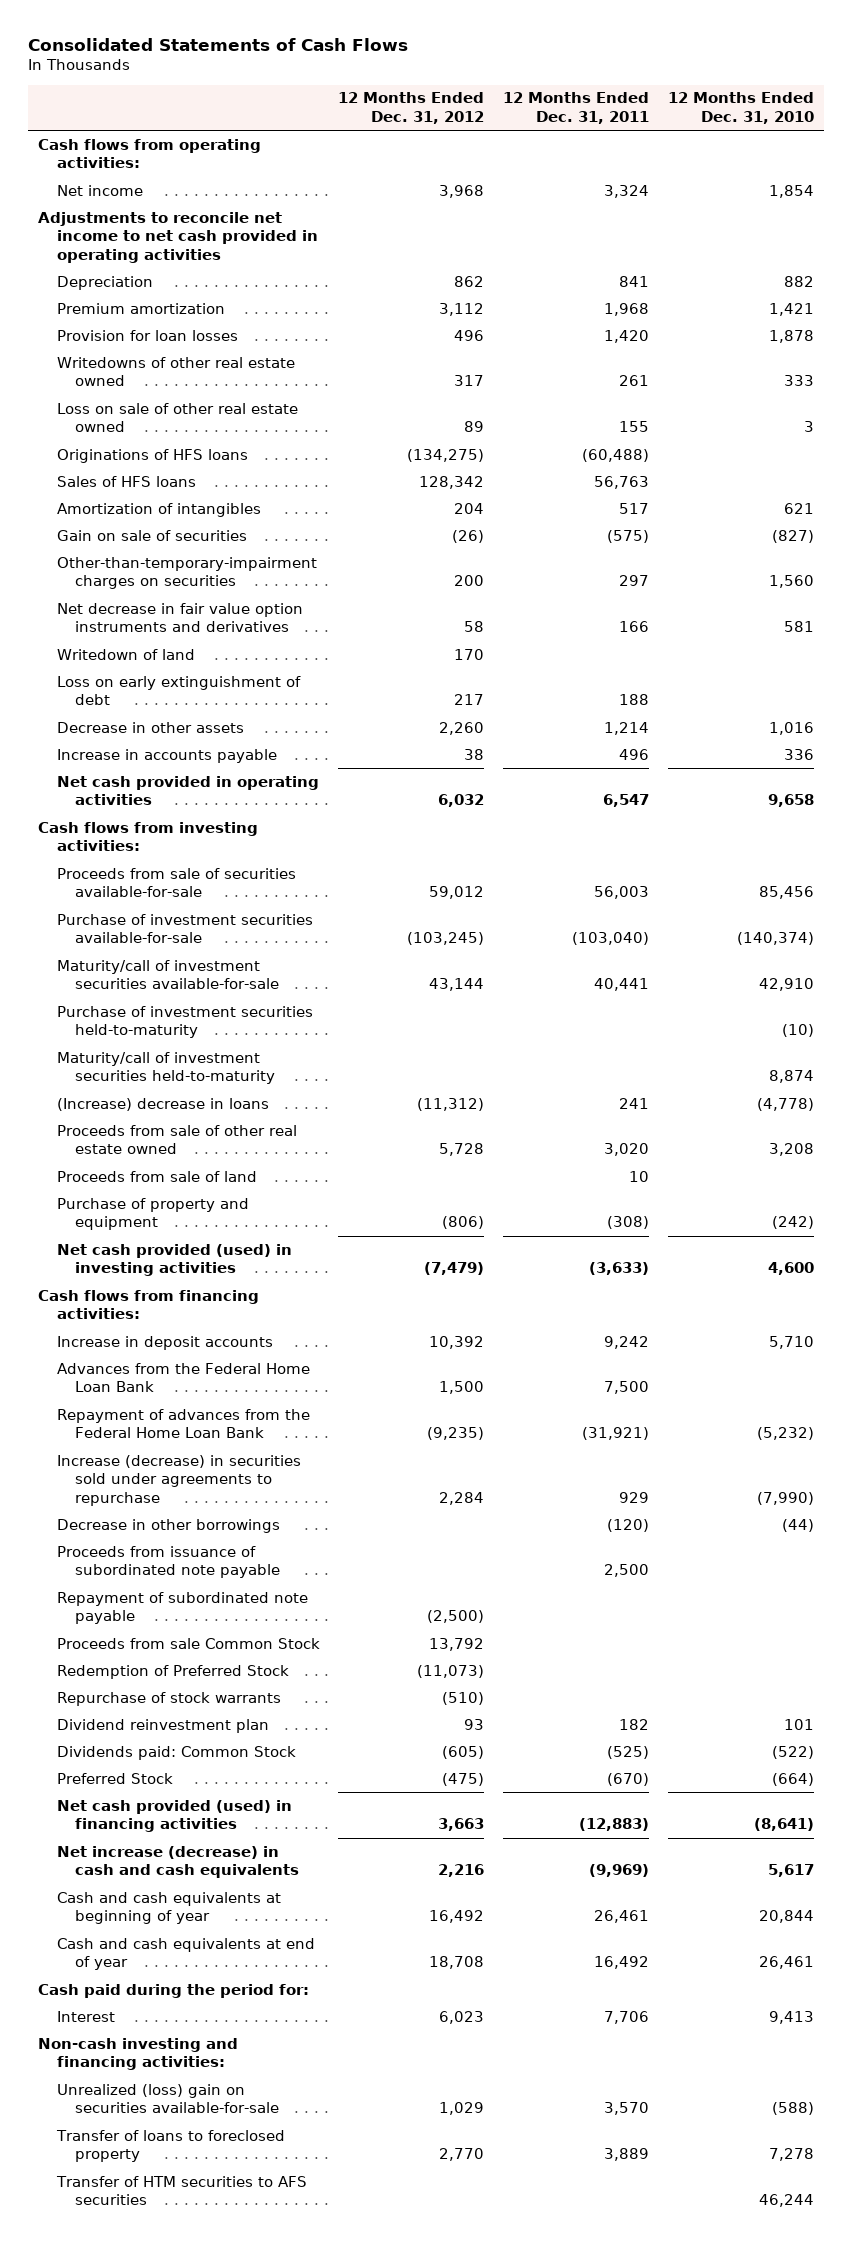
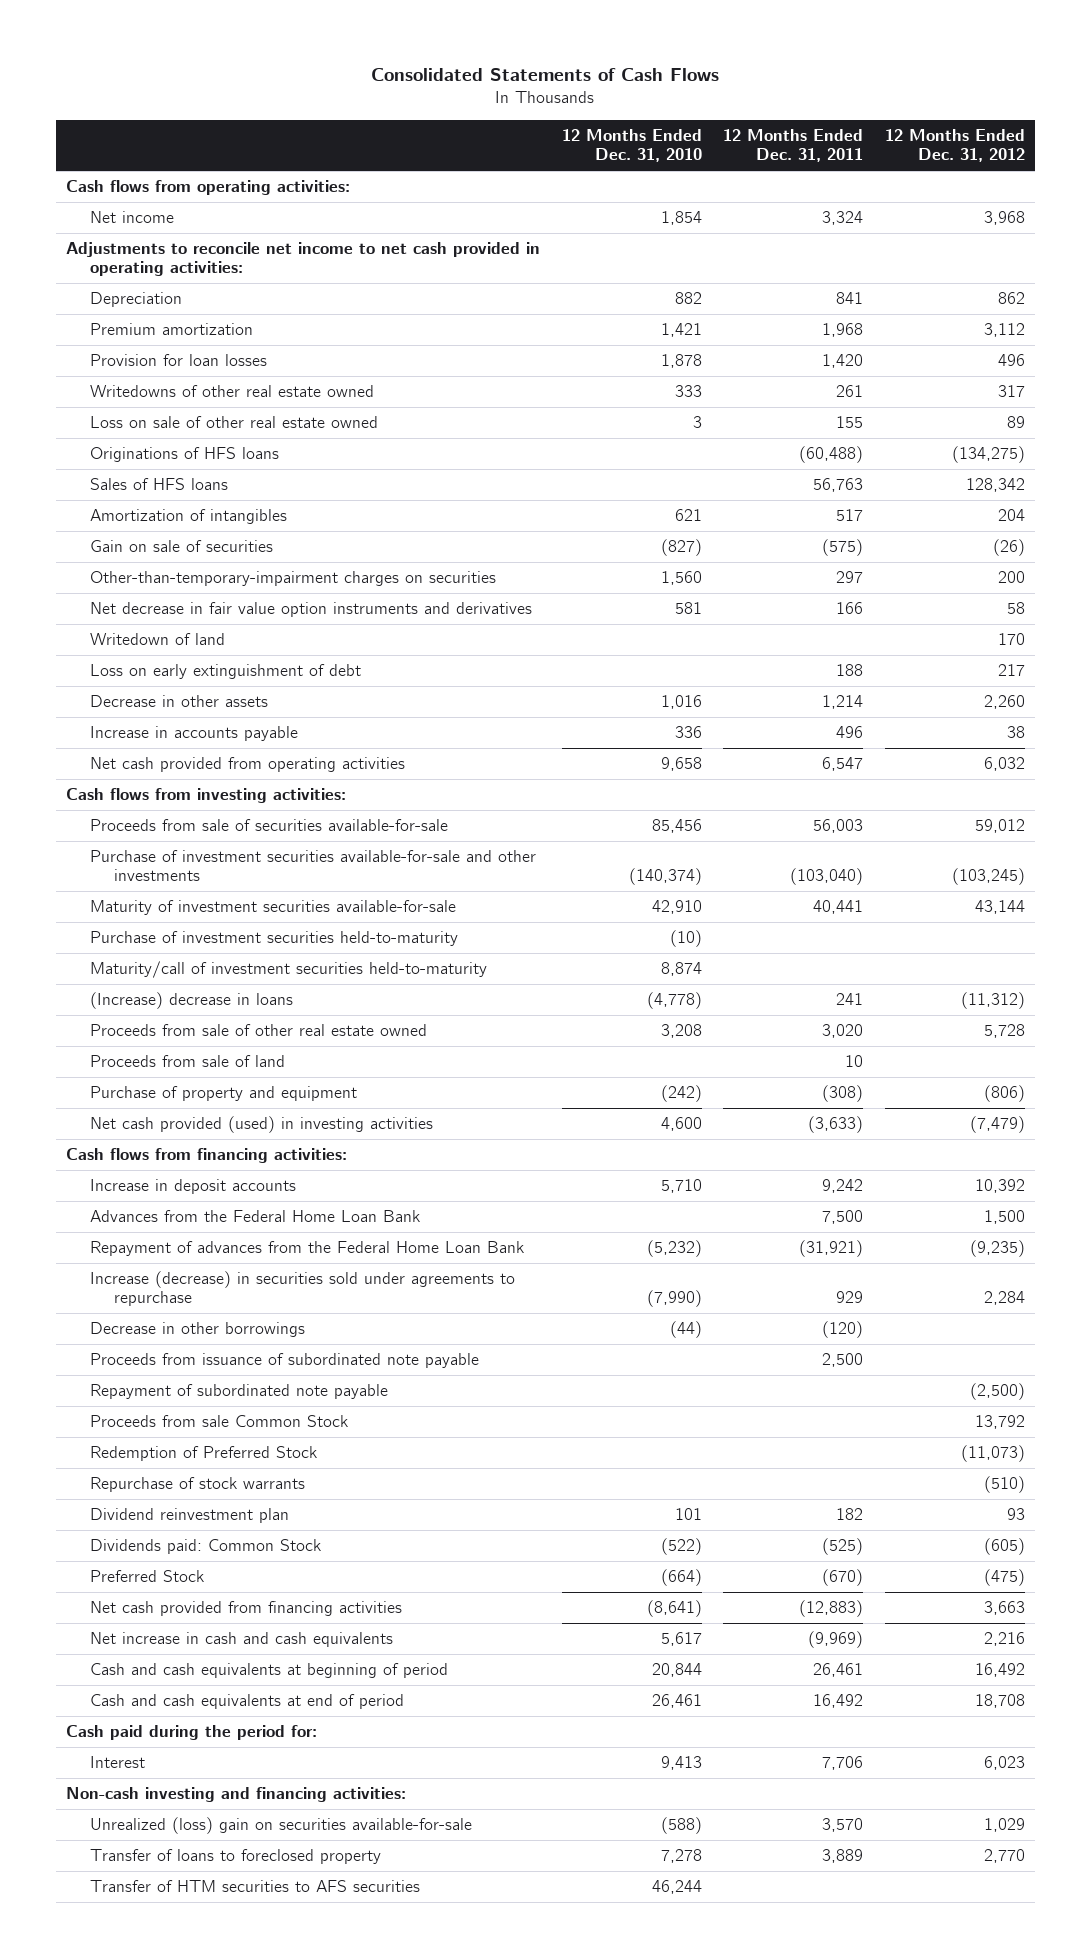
[37,211,318,264] Adjustments to reconcile net income to net cash provided in operating activities -> [66,242,541,277] Adjustments to reconcile net income to net cash provided in operating activities:
[56,775,319,806] Net cash provided in operating activities -> [90,757,406,773] Net cash provided from operating activities
[56,913,313,944] Purchase of investment securities available-for-sale -> [90,850,537,882] Purchase of investment securities available-for-sale and other investments
[56,959,280,990] Maturity/call of investment securities available-for-sale -> [90,900,457,916] Maturity of investment securities available-for-sale
[56,1799,292,1833] Net cash provided (used) in financing activities -> [90,1601,403,1617] Net cash provided from financing activities
[56,1845,300,1879] Net increase (decrease) in cash and cash equivalents -> [90,1632,394,1648] Net increase in cash and cash equivalents
[56,1891,281,1925] Cash and cash equivalents at beginning of year -> [90,1663,449,1679] Cash and cash equivalents at beginning of period
[56,1937,315,1971] Cash and cash equivalents at end of year -> [90,1694,405,1710] Cash and cash equivalents at end of period

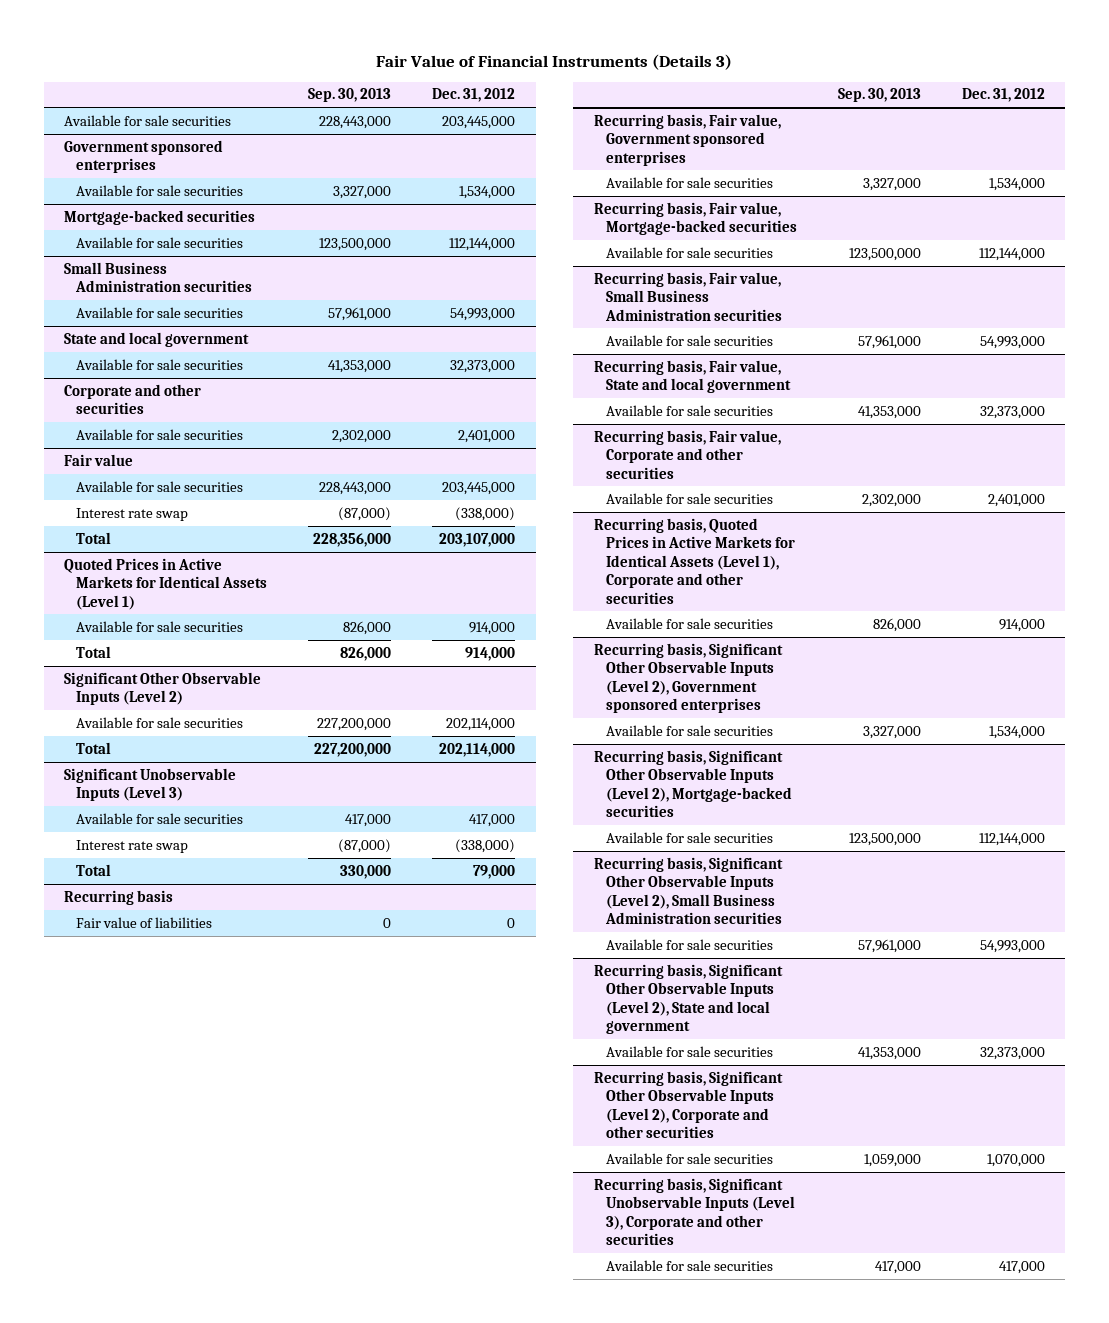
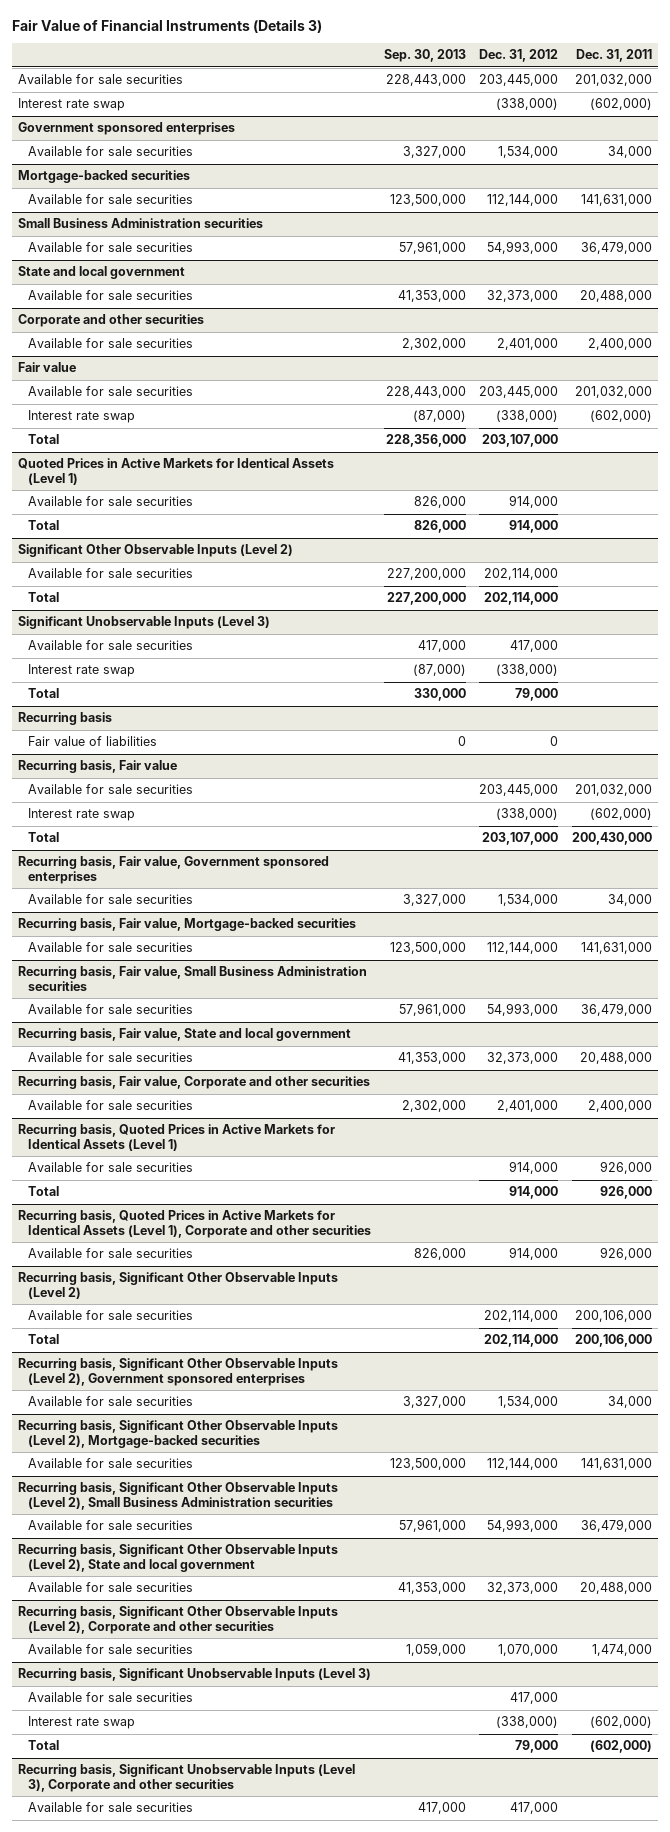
none -> [575,49,652,63] Dec. 31, 2011
none -> [18,98,126,112] Interest rate swap
none -> [18,760,178,774] Recurring basis, Fair value
none -> [28,784,194,795] Available for sale securities
none -> [28,808,136,822] Interest rate swap
none -> [28,832,60,843] Total
none -> [18,1124,336,1151] Recurring basis, Quoted Prices in Active Markets for Identical Assets (Level 1)
none -> [28,1162,194,1173] Available for sale securities
none -> [28,1186,60,1197] Total
none -> [18,1272,339,1299] Recurring basis, Significant Other Observable Inputs (Level 2)
none -> [28,1310,194,1321] Available for sale securities
none -> [28,1334,60,1345] Total
none -> [18,1668,372,1682] Recurring basis, Significant Unobservable Inputs (Level 3)
none -> [28,1692,194,1703] Available for sale securities
none -> [28,1716,136,1730] Interest rate swap
none -> [28,1740,60,1751] Total

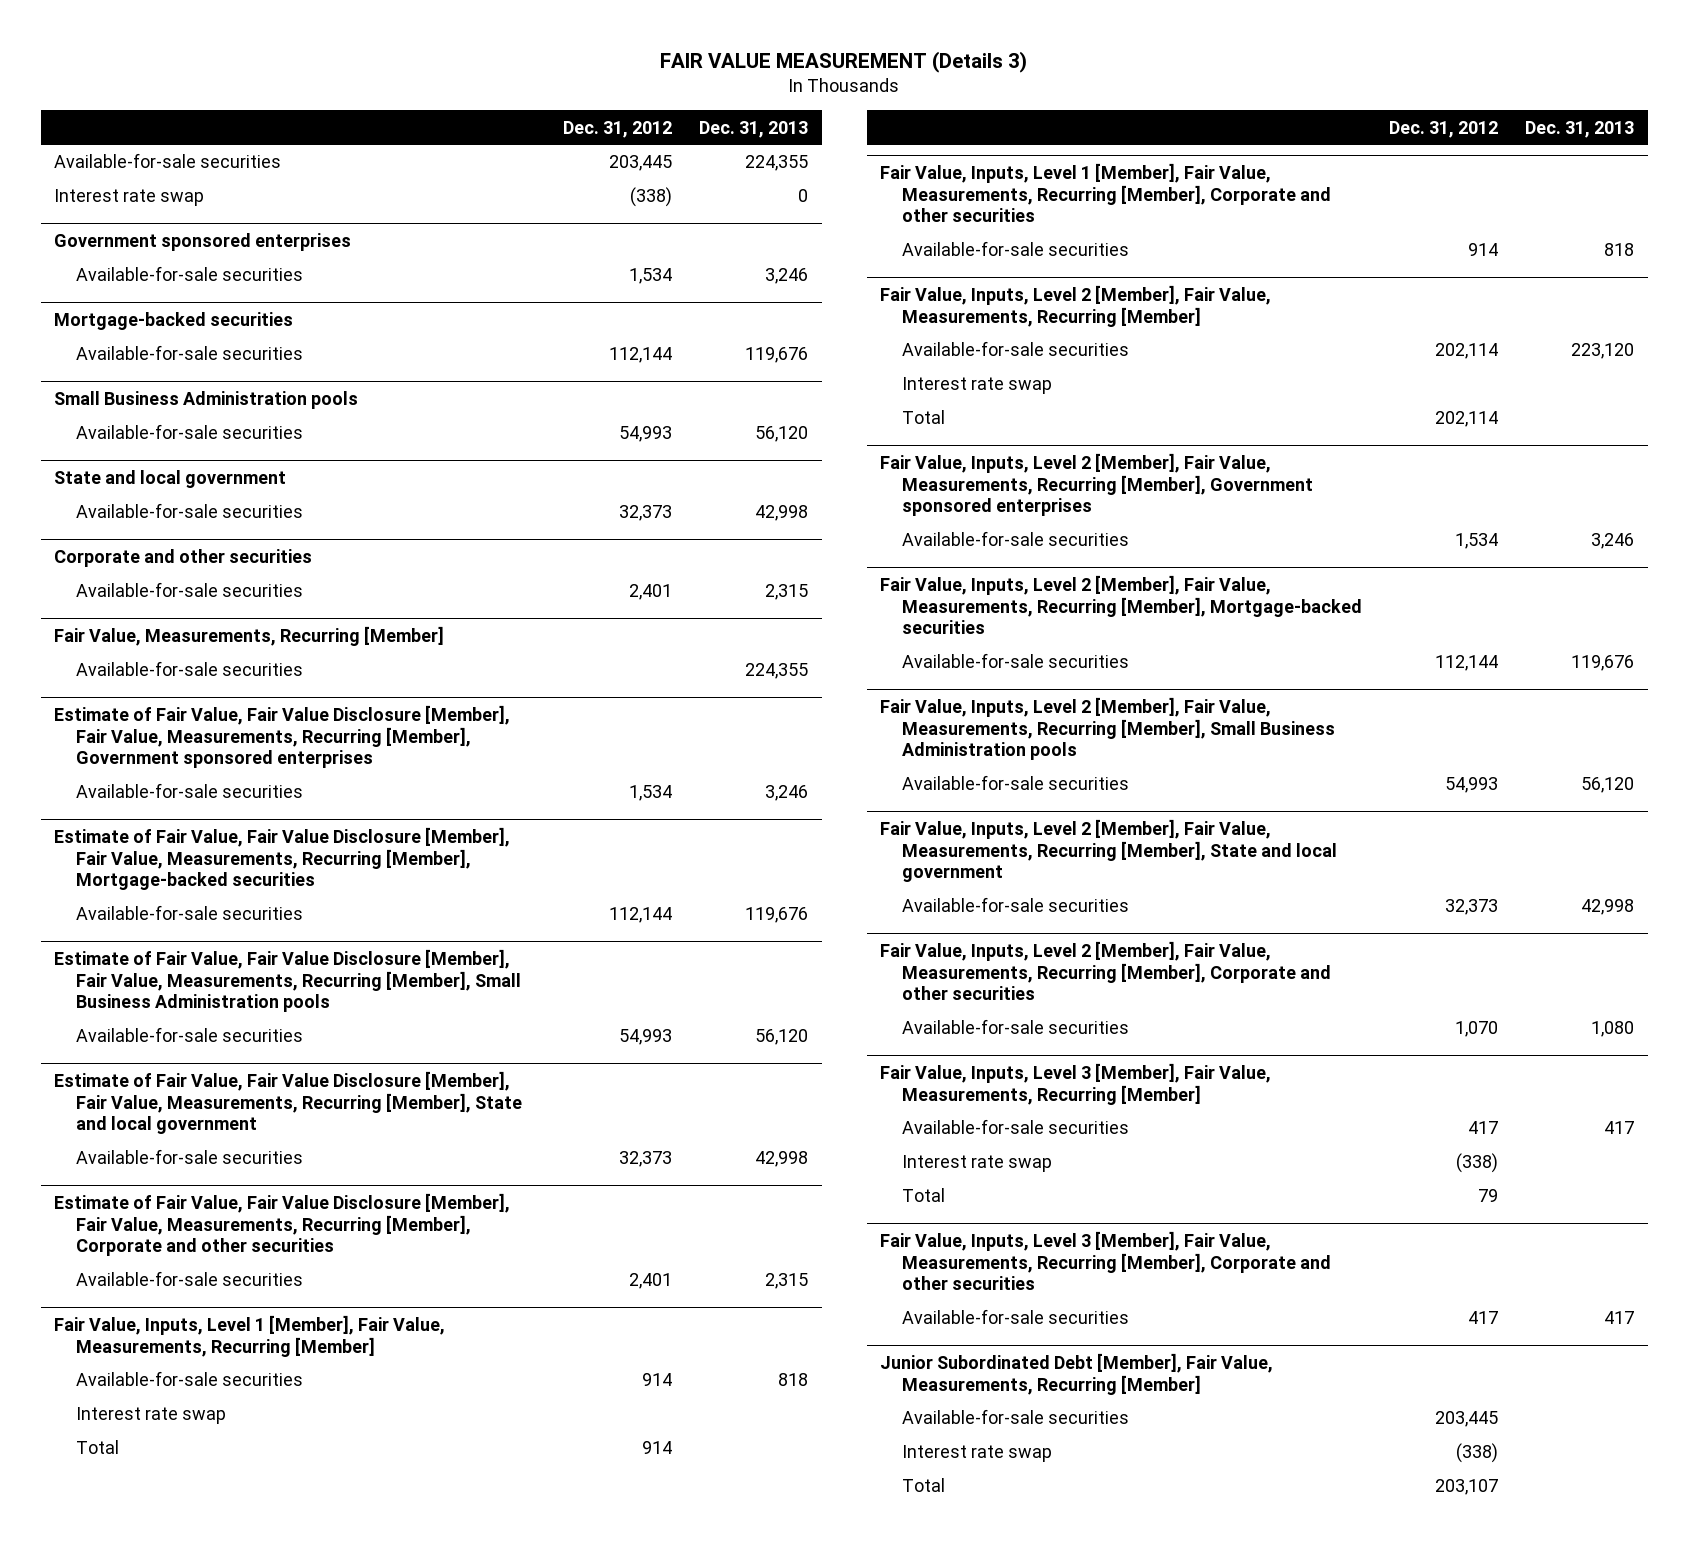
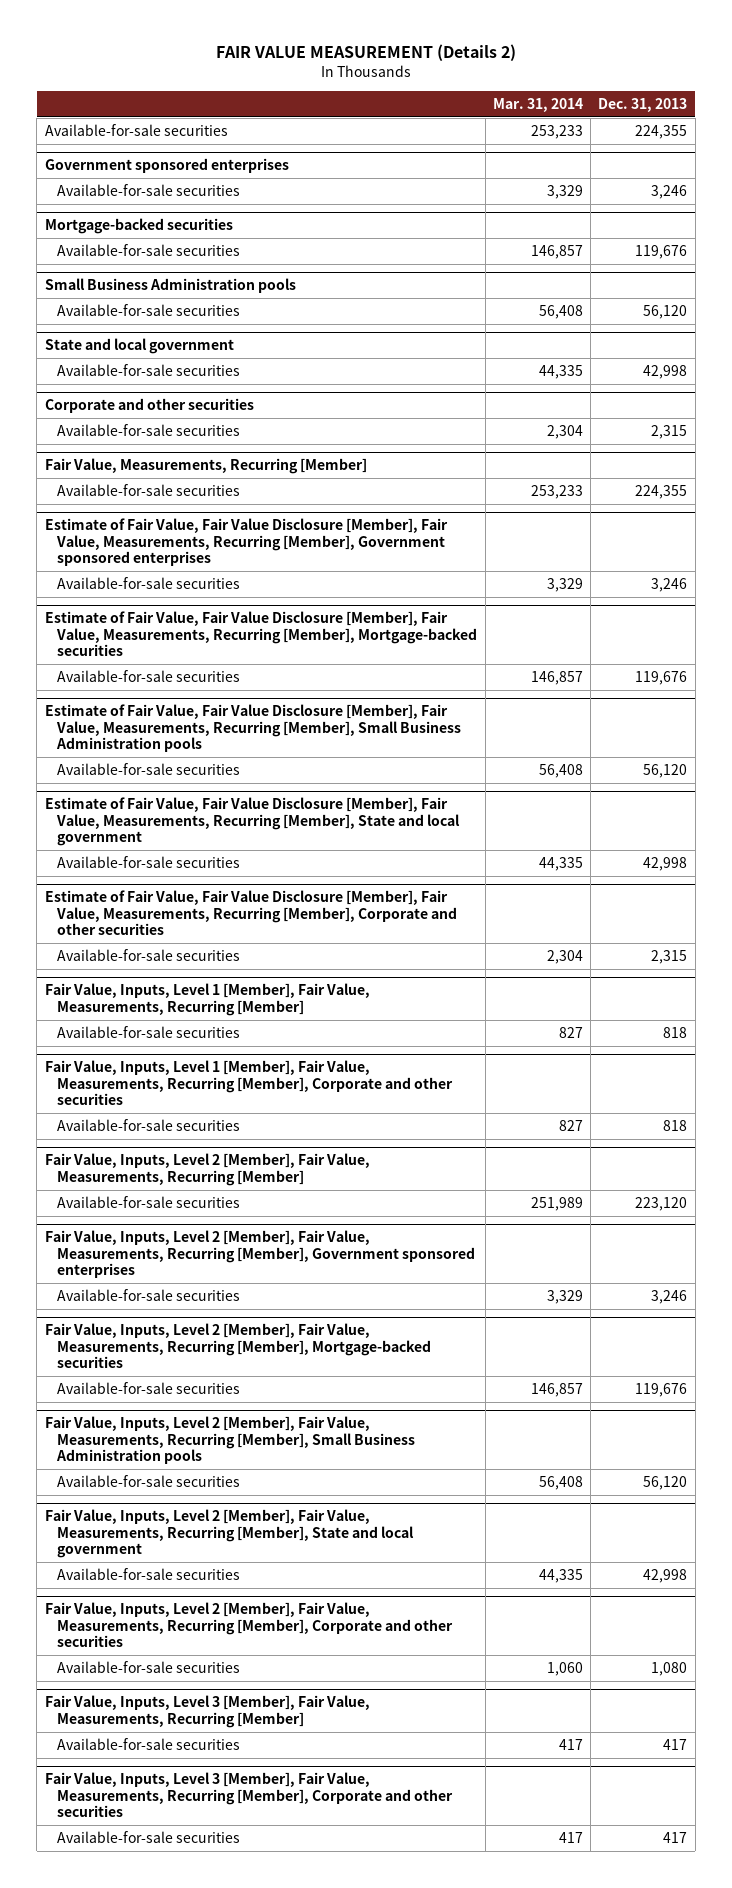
[660,51,1028,74] FAIR VALUE MEASUREMENT (Details 3) -> [216,44,517,62] FAIR VALUE MEASUREMENT (Details 2)
[563,120,673,138] Dec. 31, 2012 -> none
none -> [492,97,583,112] Mar. 31, 2014
[54,189,205,207] Interest rate swap -> none
[75,1407,226,1425] Interest rate swap -> none
[75,1440,119,1455] Total -> none
[901,377,1052,395] Interest rate swap -> none
[901,410,945,425] Total -> none
[901,1155,1052,1173] Interest rate swap -> none
[901,1188,945,1203] Total -> none
[880,1353,1274,1395] Junior Subordinated Debt [Member], Fair Value, Measurements, Recurring [Member] -> none
[901,1409,1129,1425] Available-for-sale securities -> none
[901,1445,1052,1463] Interest rate swap -> none
[901,1478,945,1493] Total -> none

